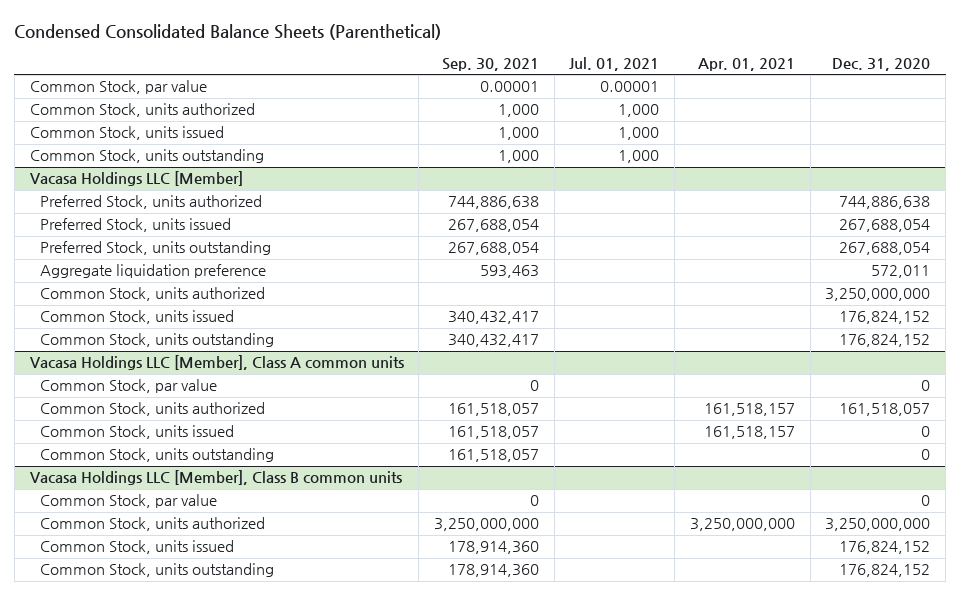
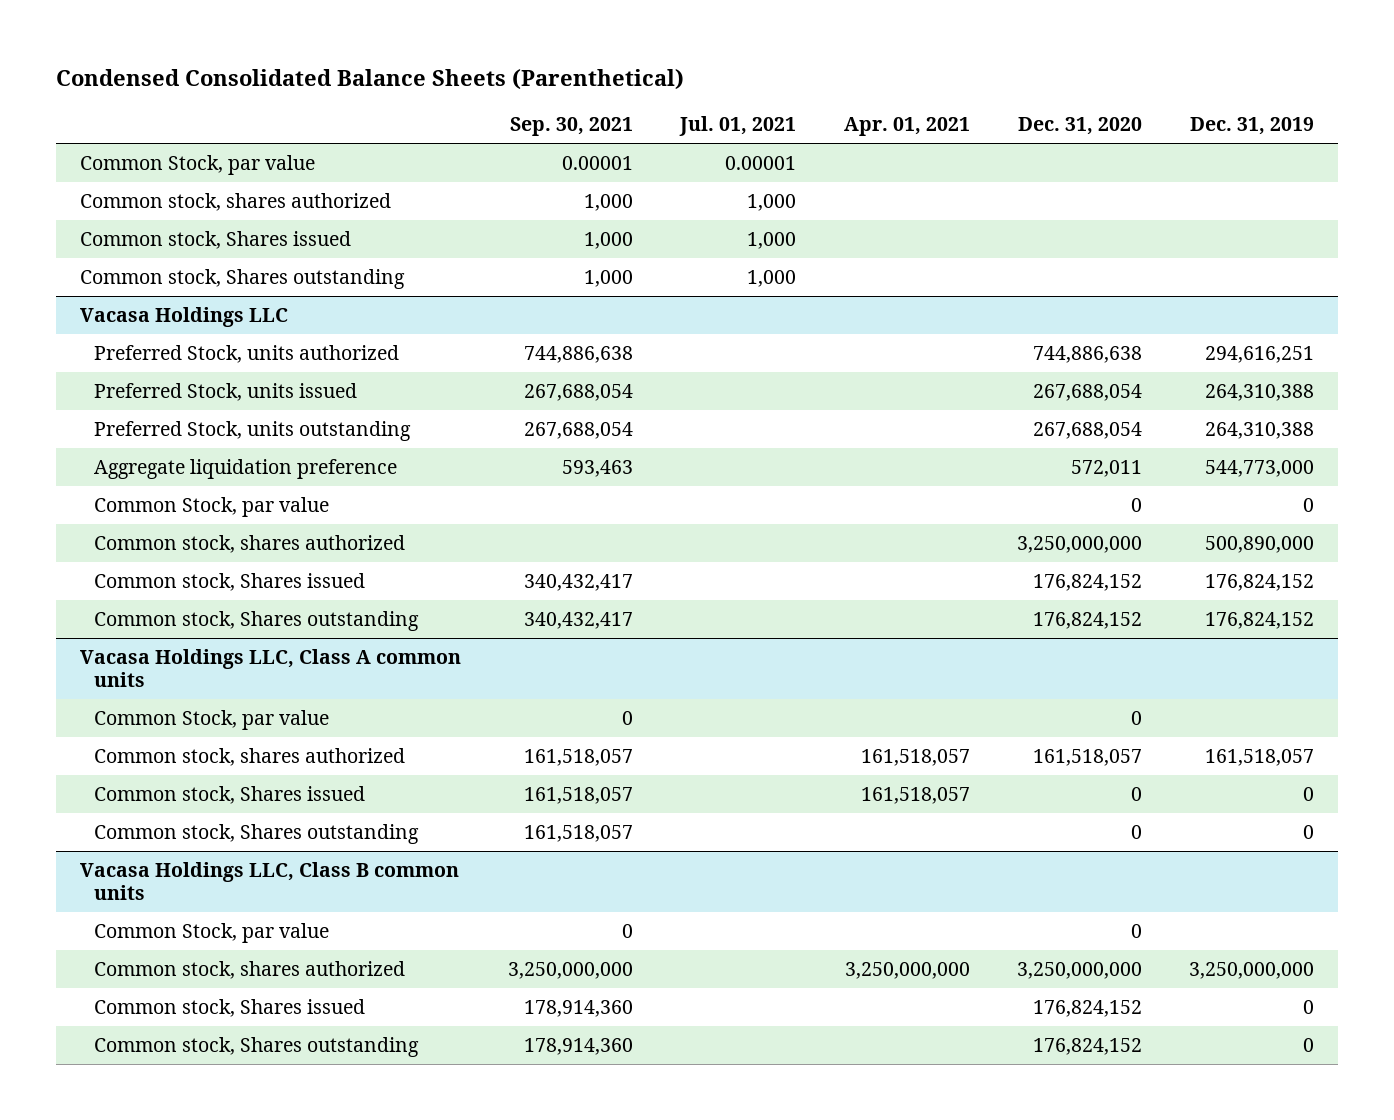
none -> [1190,117,1315,136] Dec. 31, 2019
[29,103,255,118] Common Stock, units authorized -> [79,192,391,211] Common stock, shares authorized
[29,126,224,141] Common Stock, units issued -> [79,230,351,249] Common stock, Shares issued
[29,149,264,164] Common Stock, units outstanding -> [79,268,405,289] Common stock, Shares outstanding
[29,171,243,187] Vacasa Holdings LLC [Member] -> [79,306,288,327] Vacasa Holdings LLC
none -> [93,496,329,517] Common Stock, par value
[40,287,266,302] Common Stock, units authorized -> [93,534,405,553] Common stock, shares authorized
[40,310,235,325] Common Stock, units issued -> [93,572,365,591] Common stock, Shares issued
[40,333,275,348] Common Stock, units outstanding -> [93,610,419,631] Common stock, Shares outstanding
[29,355,404,371] Vacasa Holdings LLC [Member], Class A common units -> [79,648,461,688] Vacasa Holdings LLC, Class A common units
[40,402,266,417] Common Stock, units authorized -> [93,747,405,766] Common stock, shares authorized
[703,403,795,417] 161,518,157 -> [860,748,970,766] 161,518,057
[40,425,235,440] Common Stock, units issued -> [93,785,365,804] Common stock, Shares issued
[703,426,795,440] 161,518,157 -> [860,786,970,804] 161,518,057
[40,448,275,463] Common Stock, units outstanding -> [93,823,419,844] Common stock, Shares outstanding
[29,470,402,486] Vacasa Holdings LLC [Member], Class B common units -> [79,861,459,901] Vacasa Holdings LLC, Class B common units
[40,517,266,532] Common Stock, units authorized -> [93,960,405,979] Common stock, shares authorized
[40,540,235,555] Common Stock, units issued -> [93,998,365,1017] Common stock, Shares issued
[40,563,275,578] Common Stock, units outstanding -> [93,1036,419,1057] Common stock, Shares outstanding

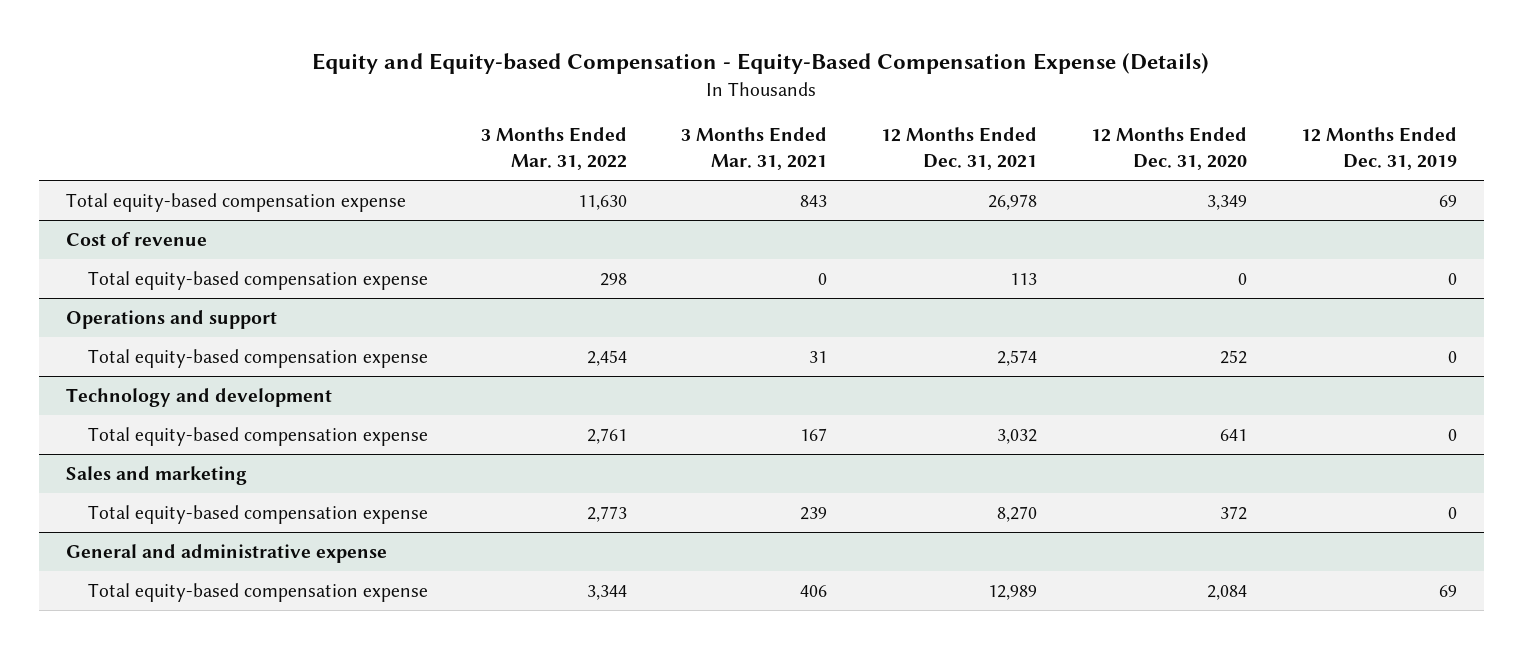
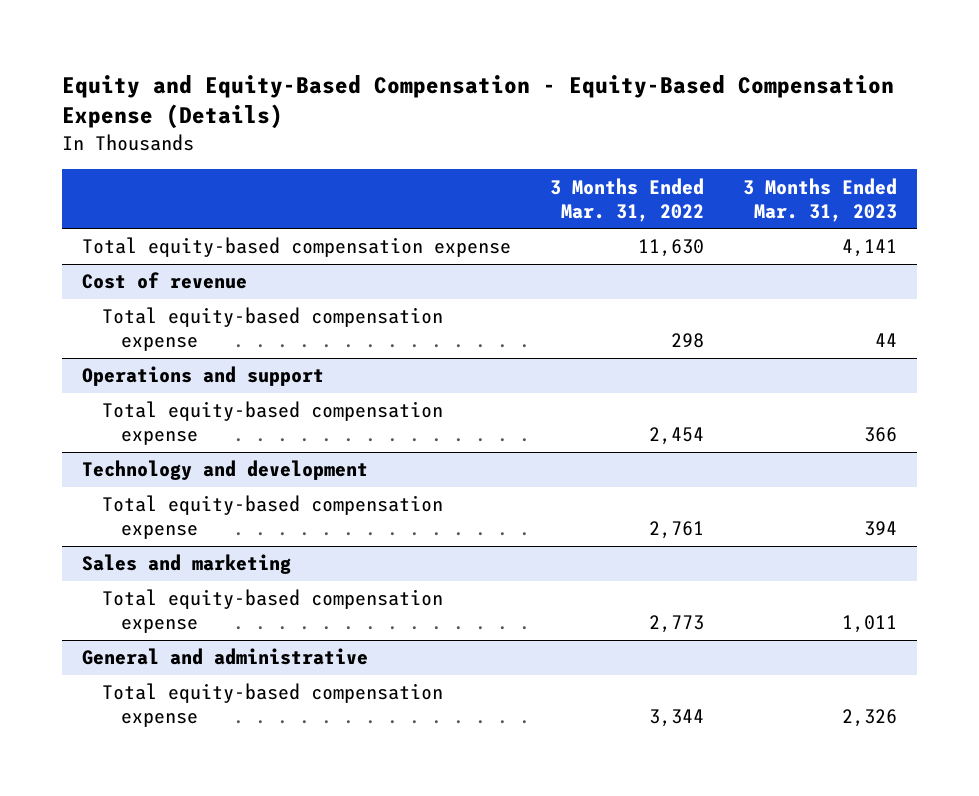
[312,53,1210,75] Equity and Equity-based Compensation - Equity-Based Compensation Expense (Details) -> [62,74,895,130] Equity and Equity-Based Compensation - Equity-Based Compensation Expense (Details)
[681,127,828,170] 3 Months Ended Mar. 31, 2021 -> none
[881,127,1038,170] 12 Months Ended Dec. 31, 2021 -> none
[1091,127,1248,170] 12 Months Ended Dec. 31, 2020 -> none
[1301,127,1458,170] 12 Months Ended Dec. 31, 2019 -> none
none -> [743,177,898,222] 3 Months Ended Mar. 31, 2023
[65,543,387,563] General and administrative expense -> [81,648,368,666] General and administrative

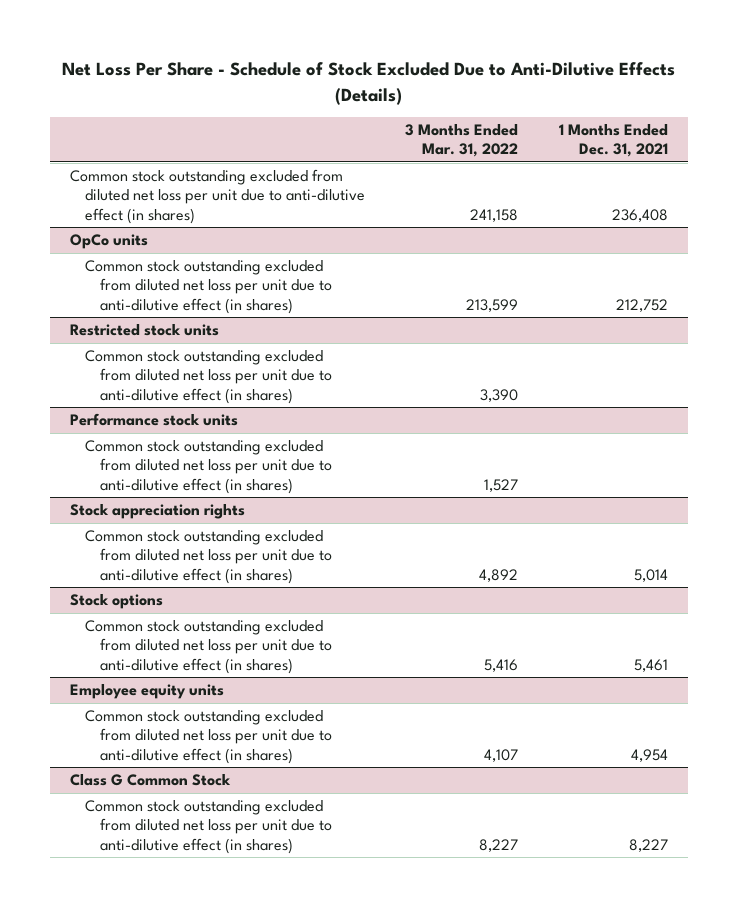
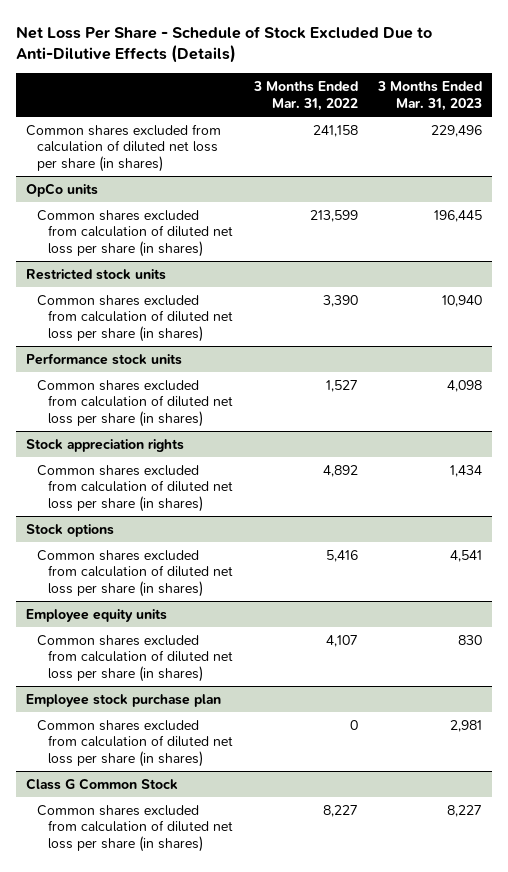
[558,123,668,158] 1 Months Ended Dec. 31, 2021 -> none
none -> [377,81,483,111] 3 Months Ended Mar. 31, 2023
[70,169,366,224] Common stock outstanding excluded from diluted net loss per unit due to anti-dilutive effect (in shares) -> [26,123,222,172] Common shares excluded from calculation of diluted net loss per share (in shares)
[85,260,333,314] Common stock outstanding excluded from diluted net loss per unit due to anti-dilutive effect (in shares) -> [37,209,234,257] Common shares excluded from calculation of diluted net loss per share (in shares)
[85,350,333,404] Common stock outstanding excluded from diluted net loss per unit due to anti-dilutive effect (in shares) -> [37,294,234,342] Common shares excluded from calculation of diluted net loss per share (in shares)
[85,440,333,494] Common stock outstanding excluded from diluted net loss per unit due to anti-dilutive effect (in shares) -> [37,379,234,427] Common shares excluded from calculation of diluted net loss per share (in shares)
[85,530,333,584] Common stock outstanding excluded from diluted net loss per unit due to anti-dilutive effect (in shares) -> [37,464,234,512] Common shares excluded from calculation of diluted net loss per share (in shares)
[85,620,333,674] Common stock outstanding excluded from diluted net loss per unit due to anti-dilutive effect (in shares) -> [37,549,234,597] Common shares excluded from calculation of diluted net loss per share (in shares)
[85,710,333,764] Common stock outstanding excluded from diluted net loss per unit due to anti-dilutive effect (in shares) -> [37,634,234,682] Common shares excluded from calculation of diluted net loss per share (in shares)
none -> [26,693,222,707] Employee stock purchase plan
none -> [37,719,234,767] Common shares excluded from calculation of diluted net loss per share (in shares)
[85,800,333,854] Common stock outstanding excluded from diluted net loss per unit due to anti-dilutive effect (in shares) -> [37,804,234,852] Common shares excluded from calculation of diluted net loss per share (in shares)

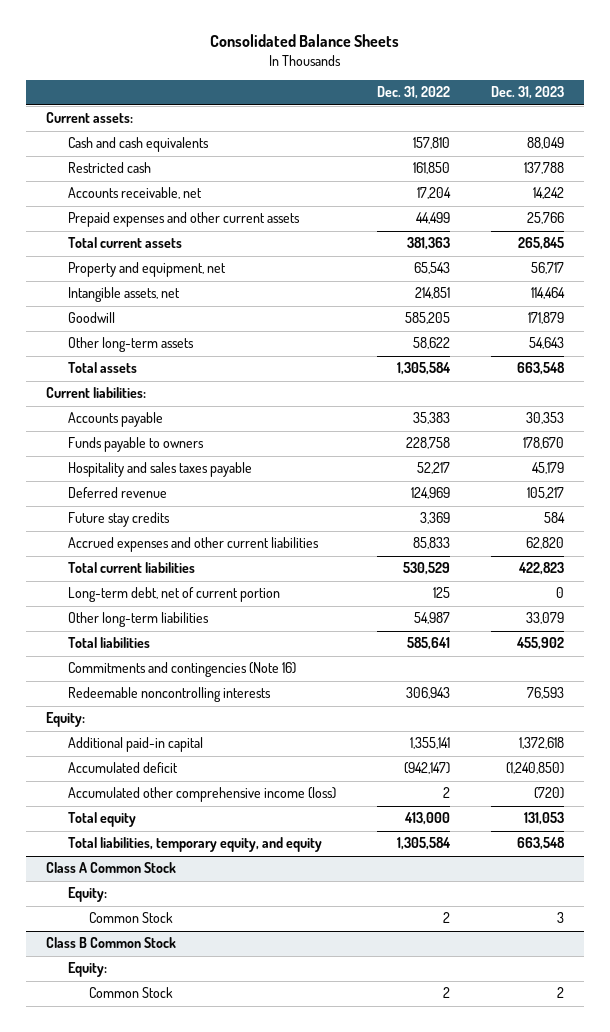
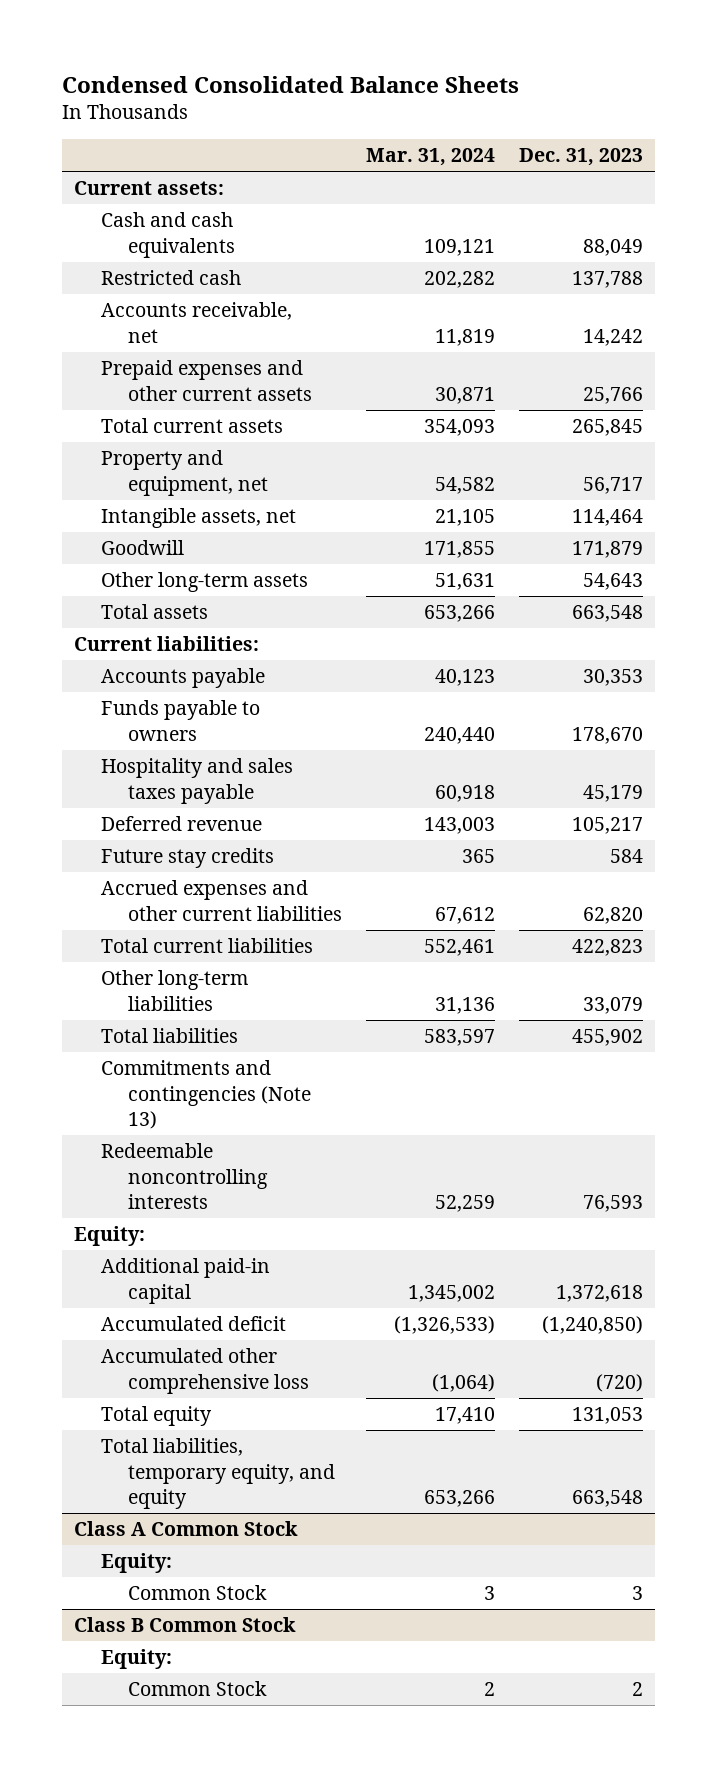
[209,34,399,48] Consolidated Balance Sheets -> [62,75,520,93] Condensed Consolidated Balance Sheets
[376,86,450,100] Dec. 31, 2022 -> none
none -> [366,148,496,167] Mar. 31, 2024
[67,587,280,603] Long-term debt, net of current portion -> none
[67,662,296,678] Commitments and contingencies (Note 16) -> [101,1060,312,1130] Commitments and contingencies (Note 13)
[67,787,336,803] Accumulated other comprehensive income (loss) -> [101,1348,310,1394] Accumulated other comprehensive loss

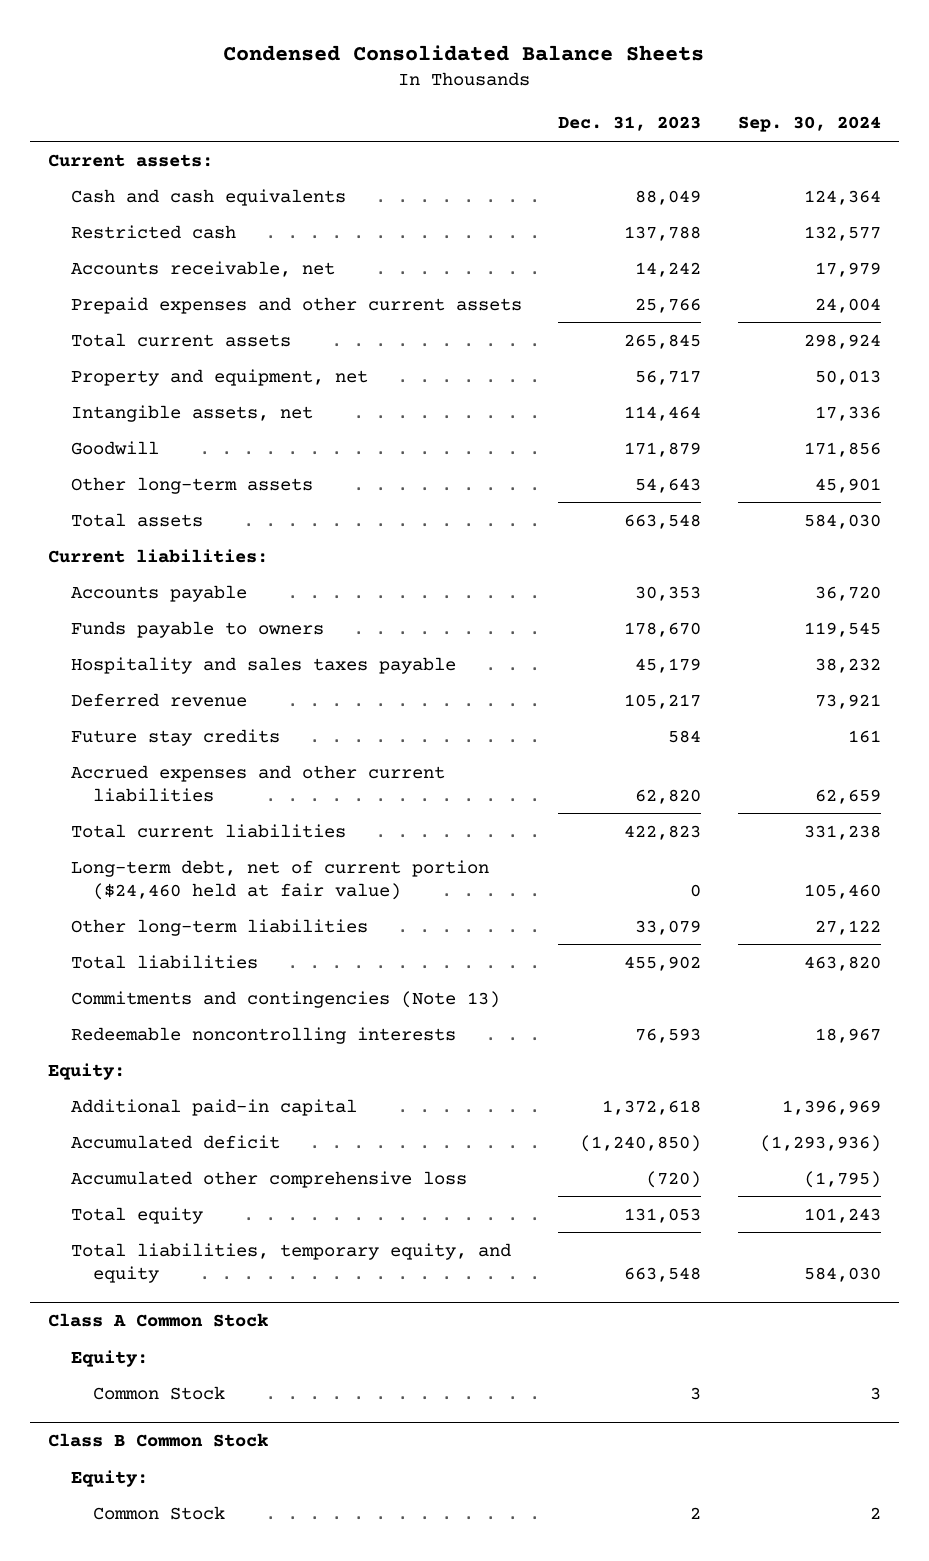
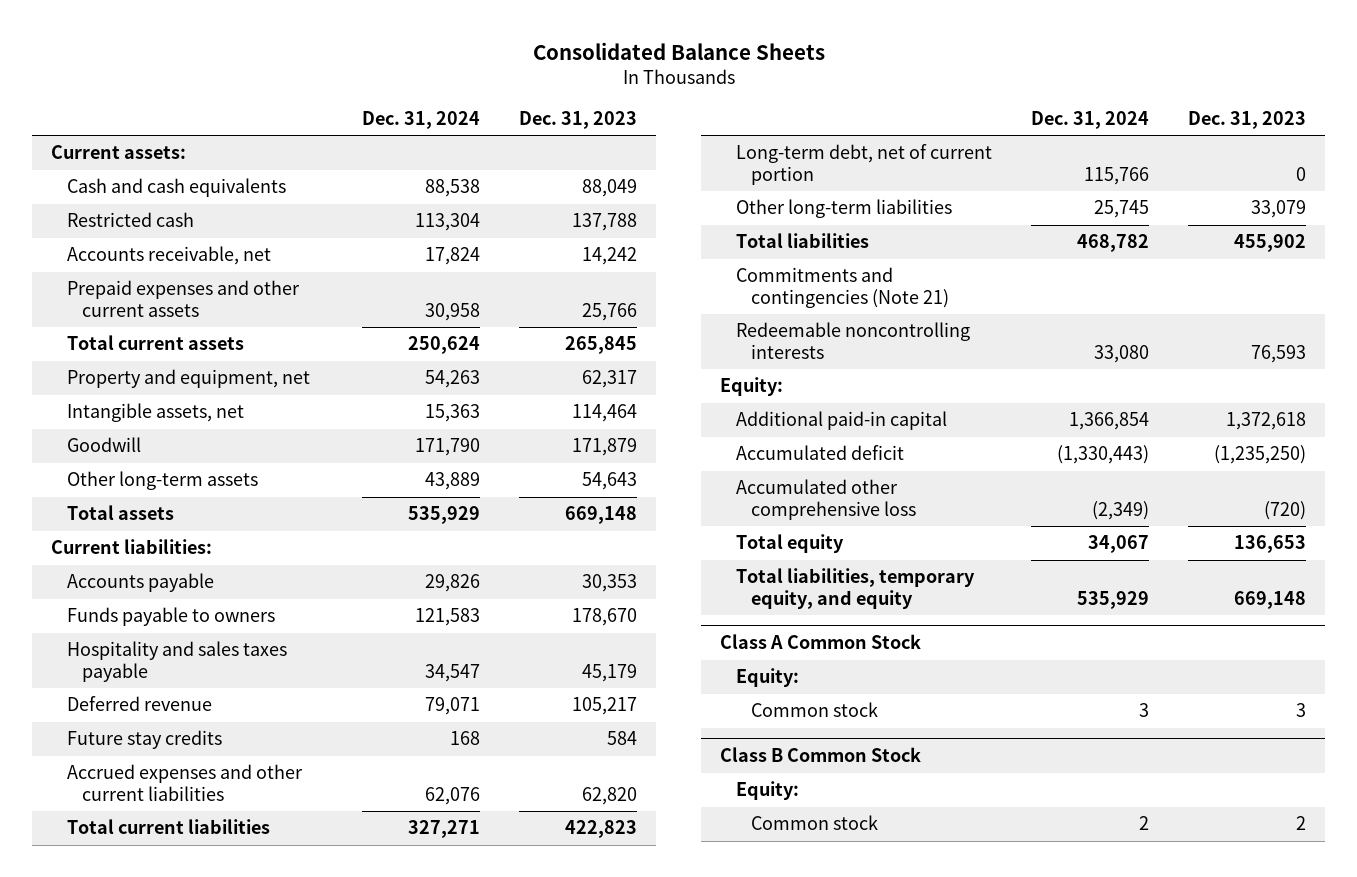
[223,44,705,61] Condensed Consolidated Balance Sheets -> [532,41,825,60] Consolidated Balance Sheets
[737,116,881,133] Sep. 30, 2024 -> none
none -> [361,110,480,129] Dec. 31, 2024
[635,369,702,385] 56,717 -> [581,370,637,389] 62,317
[624,513,702,529] 663,548 -> [564,506,637,525] 669,148
[70,859,489,900] Long-term debt, net of current portion ($24,460 held at fair value) -> [735,144,992,185] Long-term debt, net of current portion
[70,990,500,1008] Commitments and contingencies (Note 13) -> [735,267,950,308] Commitments and contingencies (Note 21)
[580,1134,702,1152] (1,240,850) -> [1213,445,1306,465] (1,235,250)
[624,1207,702,1223] 131,053 -> [1233,535,1306,554] 136,653
[624,1266,702,1282] 663,548 -> [1233,590,1306,609] 669,148
[93,1385,226,1400] Common Stock -> [751,702,879,718] Common stock
[93,1505,226,1520] Common Stock -> [751,815,879,831] Common stock

